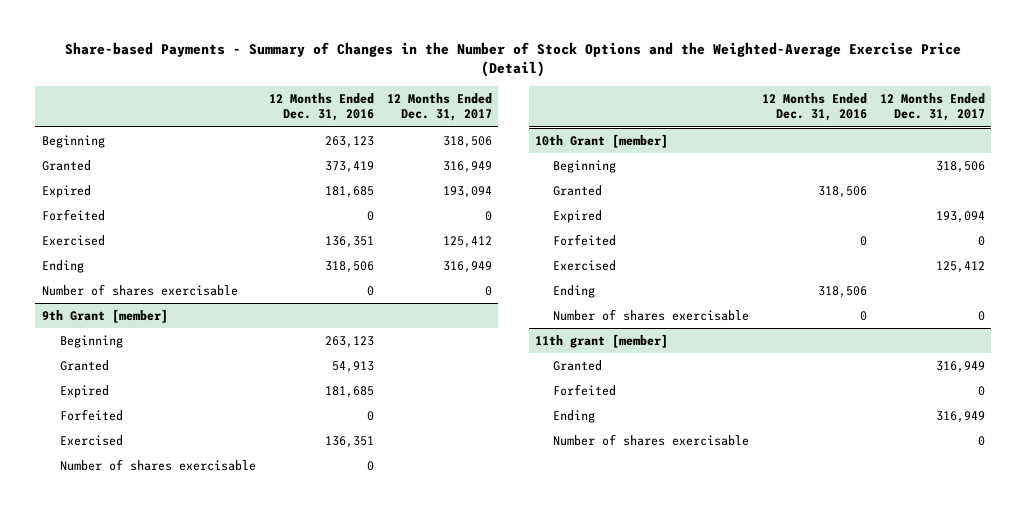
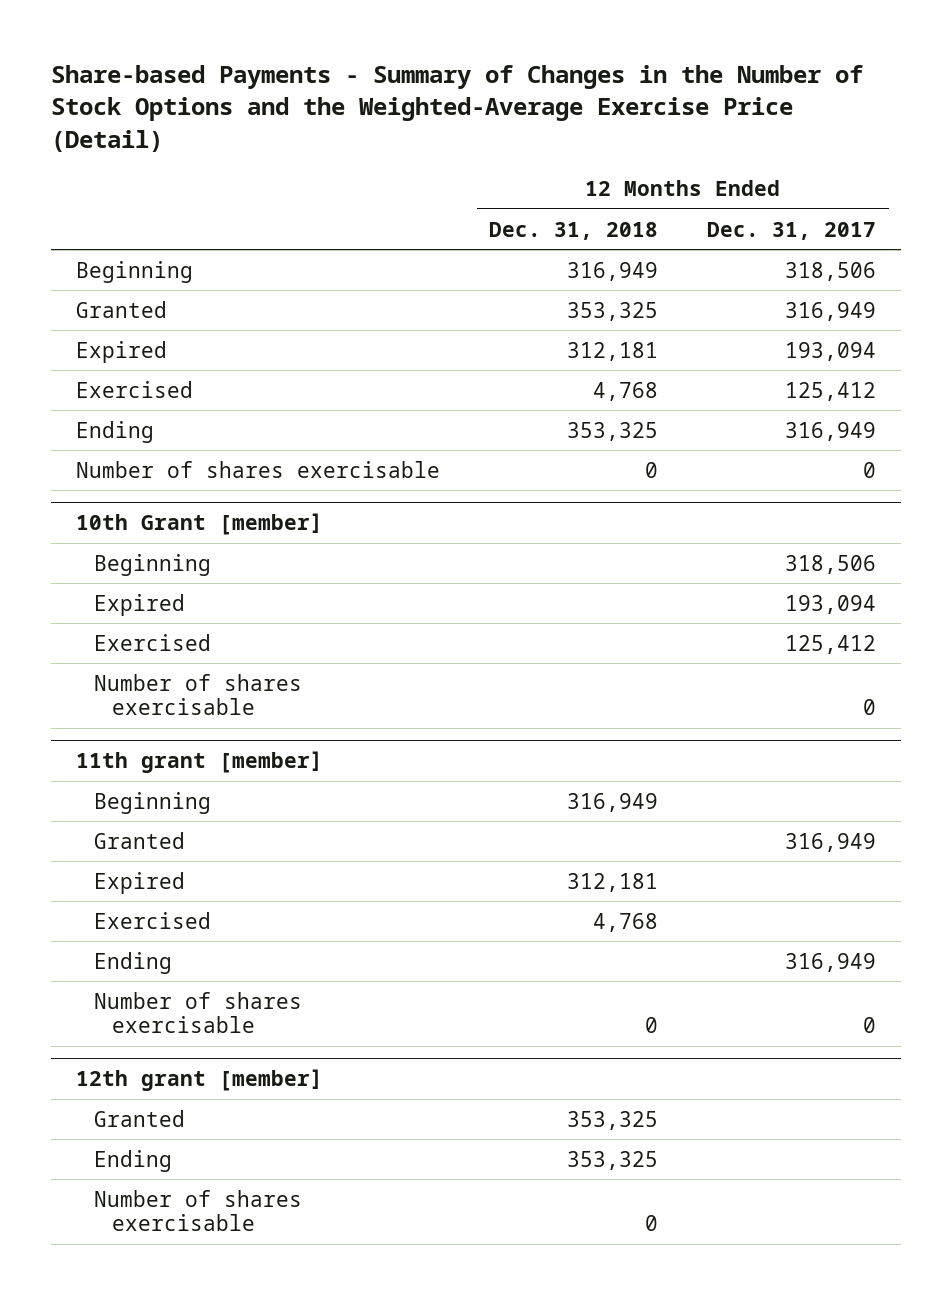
[268,92,374,122] 12 Months Ended Dec. 31, 2016 -> none
none -> [489,221,659,240] Dec. 31, 2018
[41,208,105,221] Forfeited -> none
[41,308,168,323] 9th Grant [member] -> none
[60,334,124,348] Beginning -> none
[60,359,110,371] Granted -> none
[60,384,110,398] Expired -> none
[60,408,124,421] Forfeited -> none
[60,434,124,446] Exercised -> none
[60,458,257,471] Number of shares exercisable -> none
[553,184,603,196] Granted -> none
[553,233,617,246] Forfeited -> none
[553,284,596,298] Ending -> none
none -> [93,791,211,814] Beginning
[553,383,617,396] Forfeited -> none
none -> [93,871,185,894] Expired
none -> [93,911,211,929] Exercised
none -> [75,1068,323,1091] 12th grant [member]
none -> [93,1109,185,1127] Granted
none -> [93,1149,172,1172] Ending
none -> [93,1189,302,1232] Number of shares exercisable

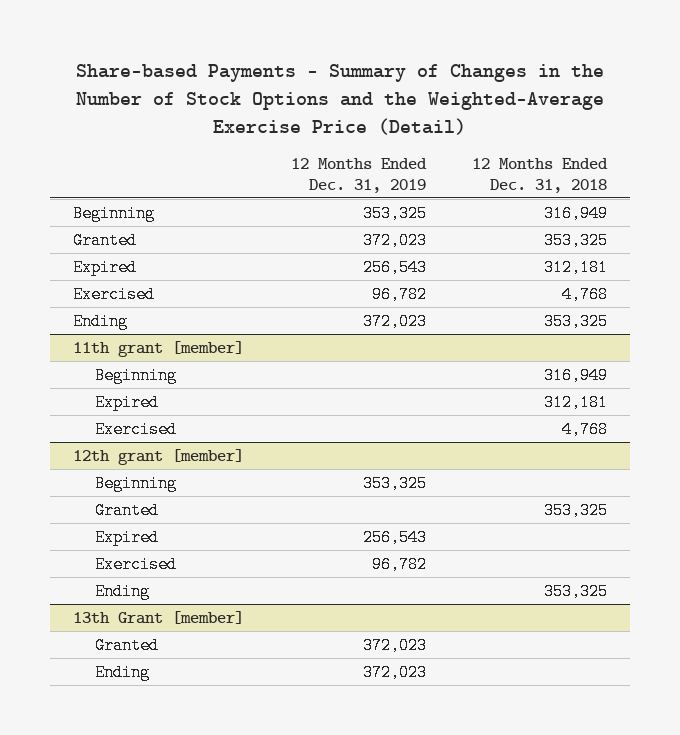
[707,221,877,240] Dec. 31, 2017 -> none
none -> [290,158,427,193] 12 Months Ended Dec. 31, 2019
[75,460,440,478] Number of shares exercisable -> none
[75,512,323,535] 10th Grant [member] -> none
[93,553,211,576] Beginning -> none
[93,593,185,616] Expired -> none
[93,633,211,651] Exercised -> none
[93,673,302,716] Number of shares exercisable -> none
[93,831,185,849] Granted -> none
[93,951,172,974] Ending -> none
[93,991,302,1034] Number of shares exercisable -> none
none -> [94,474,177,492] Beginning
none -> [94,528,159,546] Expired
none -> [94,555,177,573] Exercised
[93,1189,302,1232] Number of shares exercisable -> none
none -> [73,610,245,624] 13th Grant [member]
none -> [94,636,159,654] Granted
none -> [94,663,150,681] Ending

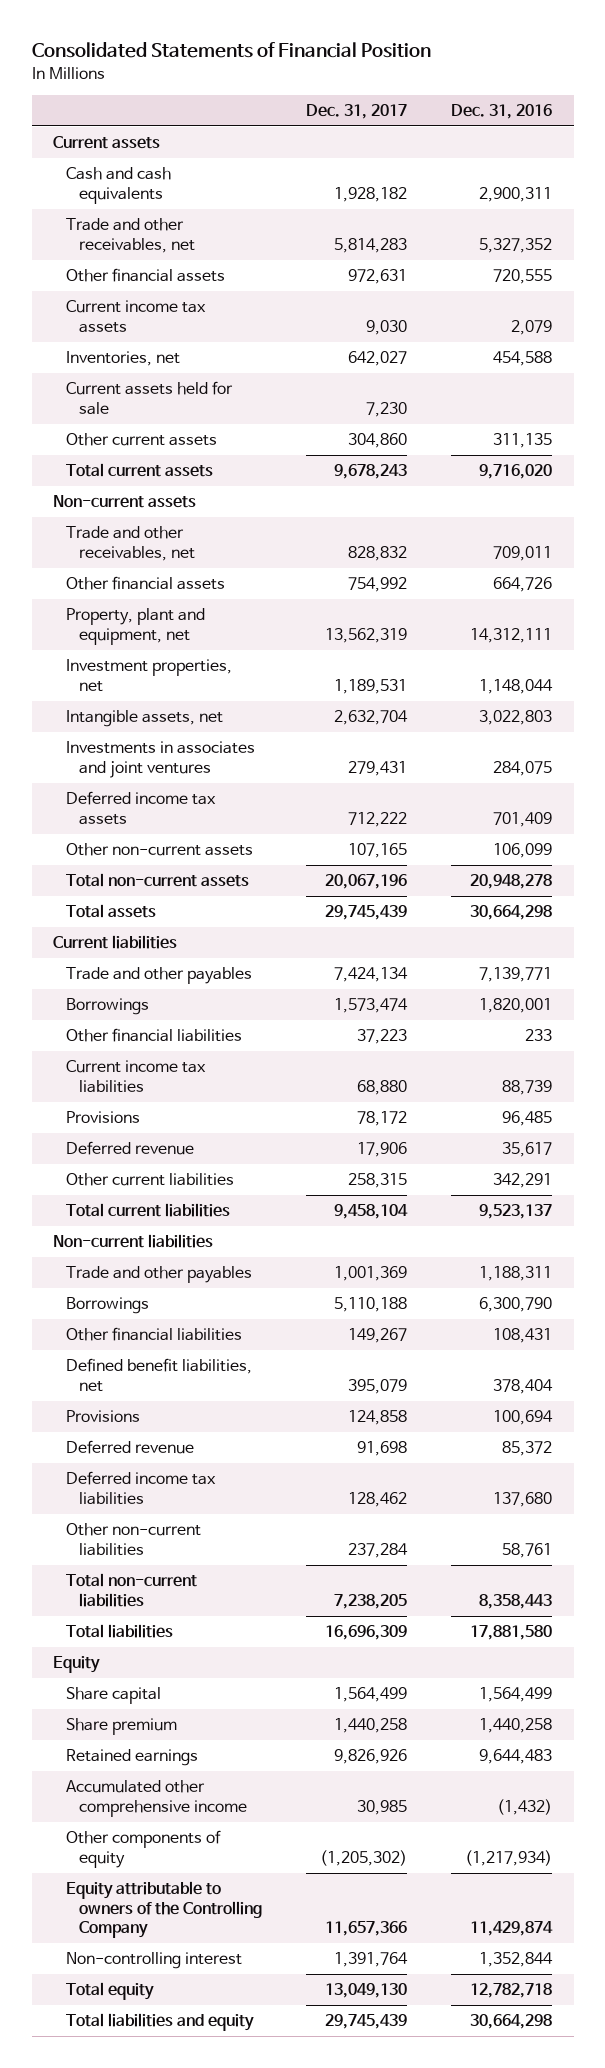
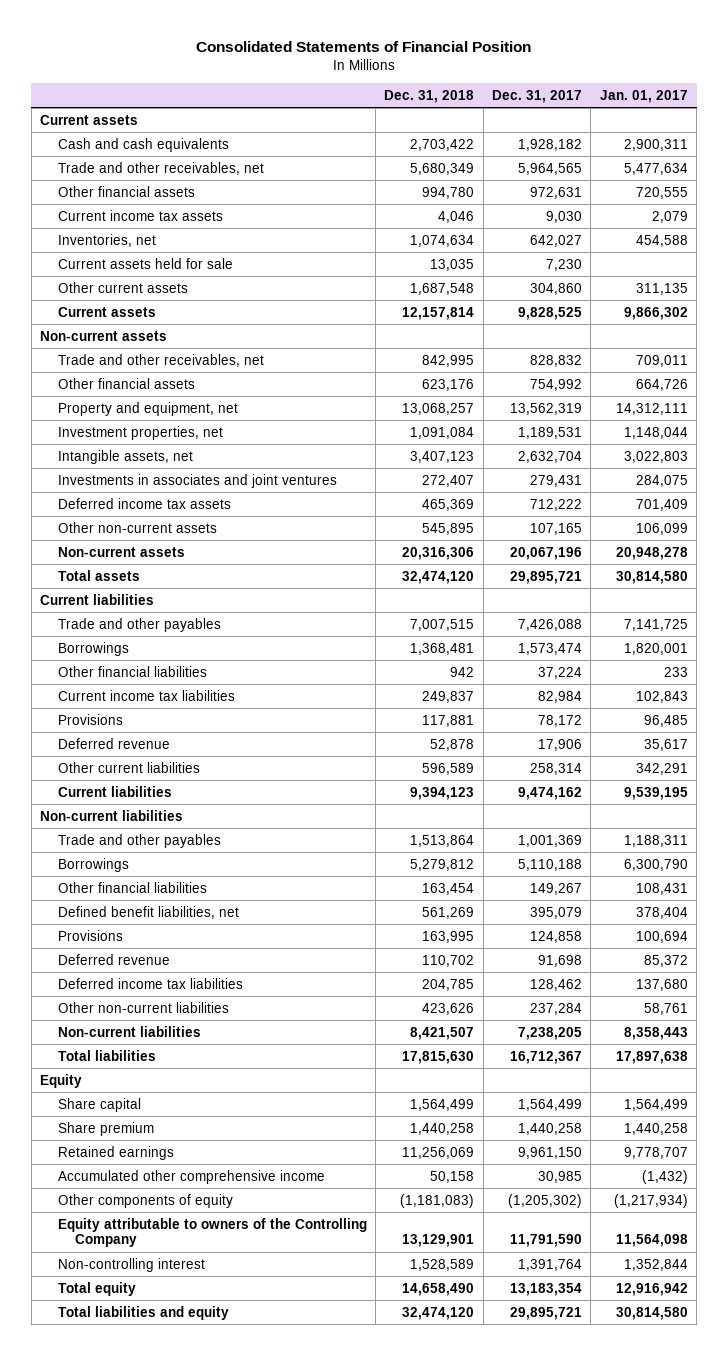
[450,104,552,120] Dec. 31, 2016 -> none
none -> [384,89,475,103] Dec. 31, 2018
none -> [599,89,688,103] Jan. 01, 2017
[333,237,407,253] 5,814,283 -> [518,162,583,175] 5,964,565
[66,463,214,478] Total current assets -> [57,306,156,317] Current assets
[333,464,407,480] 9,678,243 -> [518,306,583,320] 9,828,525
[66,608,206,645] Property, plant and equipment, net -> [57,401,238,416] Property and equipment, net
[66,873,250,888] Total non-current assets -> [57,546,185,557] Non-current assets
[324,905,407,921] 29,745,439 -> [510,570,583,584] 29,895,721
[333,967,408,983] 7,424,134 -> [518,618,583,631] 7,426,088
[356,1029,407,1045] 37,223 -> [538,666,583,679] 37,224
[356,1079,407,1095] 68,880 -> [538,690,583,703] 82,984
[347,1173,407,1189] 258,315 -> [530,762,583,775] 258,314
[66,1203,231,1218] Total current liabilities -> [57,785,172,797] Current liabilities
[333,1204,408,1220] 9,458,104 -> [518,786,583,800] 9,474,162
[66,1573,198,1607] Total non-current liabilities -> [57,1025,201,1037] Non-current liabilities
[324,1625,407,1641] 16,696,309 -> [510,1050,583,1064] 16,712,367
[333,1749,407,1765] 9,826,926 -> [518,1146,583,1159] 9,961,150
[324,1921,407,1937] 11,657,366 -> [510,1234,583,1248] 11,791,590
[324,1983,407,1999] 13,049,130 -> [510,1282,583,1296] 13,183,354
[324,2014,407,2030] 29,745,439 -> [510,1306,583,1320] 29,895,721

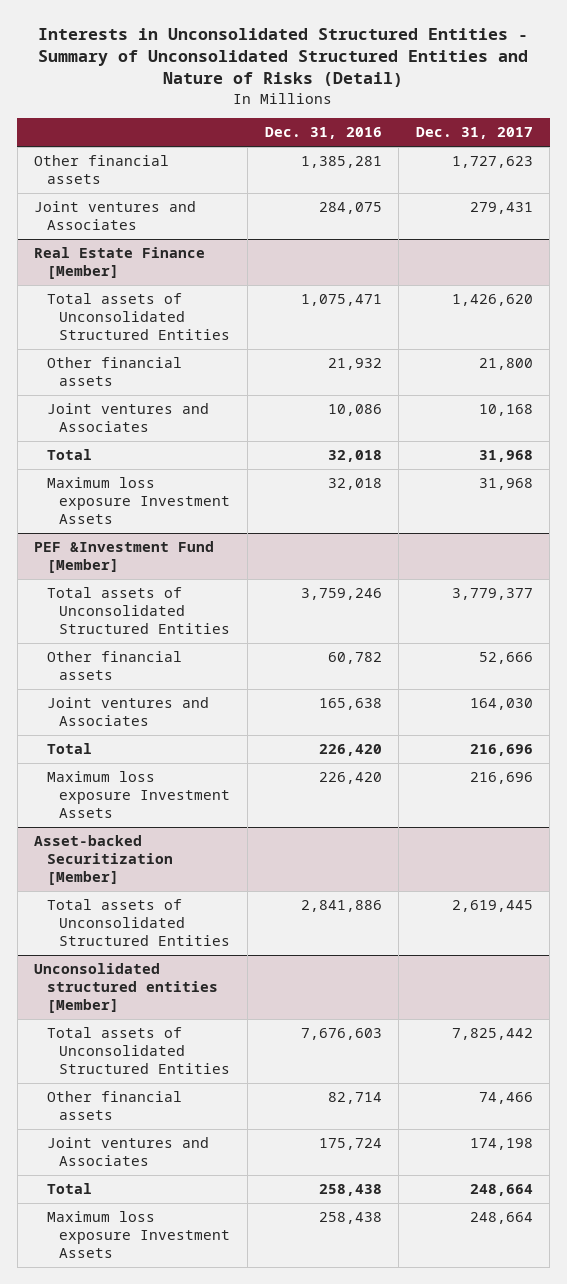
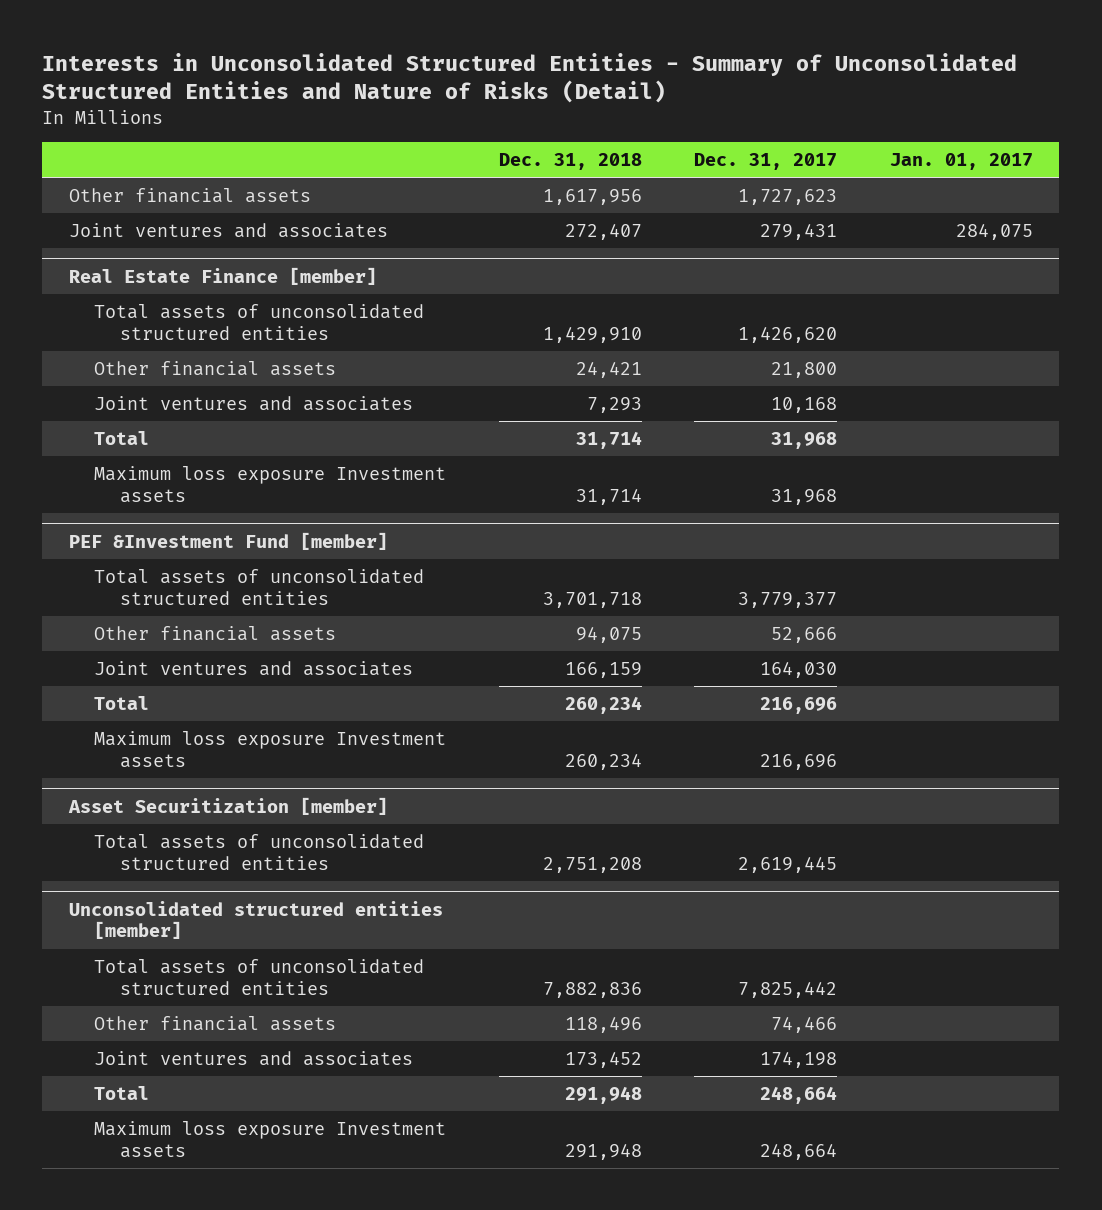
[264,127,382,140] Dec. 31, 2016 -> none
none -> [498,152,642,170] Dec. 31, 2018
none -> [889,152,1033,170] Jan. 01, 2017
[34,201,197,231] Joint ventures and Associates -> [68,223,388,239] Joint ventures and associates
[34,247,206,280] Real Estate Finance [Member] -> [68,266,377,285] Real Estate Finance [member]
[46,293,231,340] Total assets of Unconsolidated Structured Entities -> [94,304,425,340] Total assets of unconsolidated structured entities
[46,403,209,433] Joint ventures and Associates -> [94,396,414,412] Joint ventures and associates
[46,477,231,524] Maximum loss exposure Investment Assets -> [94,466,447,503] Maximum loss exposure Investment assets
[34,541,215,574] PEF &Investment Fund [Member] -> [68,531,388,550] PEF &Investment Fund [member]
[46,587,231,634] Total assets of Unconsolidated Structured Entities -> [94,569,425,605] Total assets of unconsolidated structured entities
[46,697,209,727] Joint ventures and Associates -> [94,661,414,677] Joint ventures and associates
[46,771,231,818] Maximum loss exposure Investment Assets -> [94,731,447,768] Maximum loss exposure Investment assets
[34,835,173,885] Asset-backed Securitization [Member] -> [67,796,388,815] Asset Securitization [member]
[46,899,231,946] Total assets of Unconsolidated Structured Entities -> [94,834,425,870] Total assets of unconsolidated structured entities
[34,963,218,1013] Unconsolidated structured entities [Member] -> [68,900,443,940] Unconsolidated structured entities [member]
[46,1027,231,1074] Total assets of Unconsolidated Structured Entities -> [94,959,425,995] Total assets of unconsolidated structured entities
[46,1137,209,1167] Joint ventures and Associates -> [94,1051,414,1067] Joint ventures and associates
[46,1211,231,1258] Maximum loss exposure Investment Assets -> [94,1121,447,1158] Maximum loss exposure Investment assets

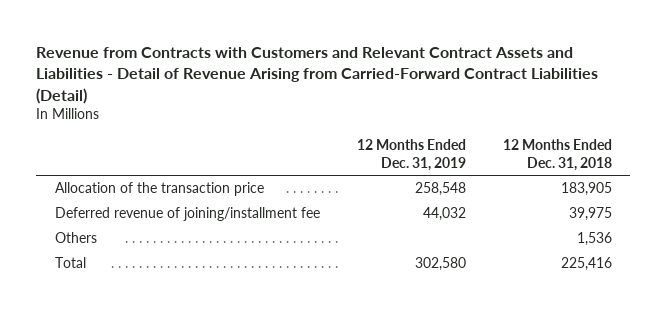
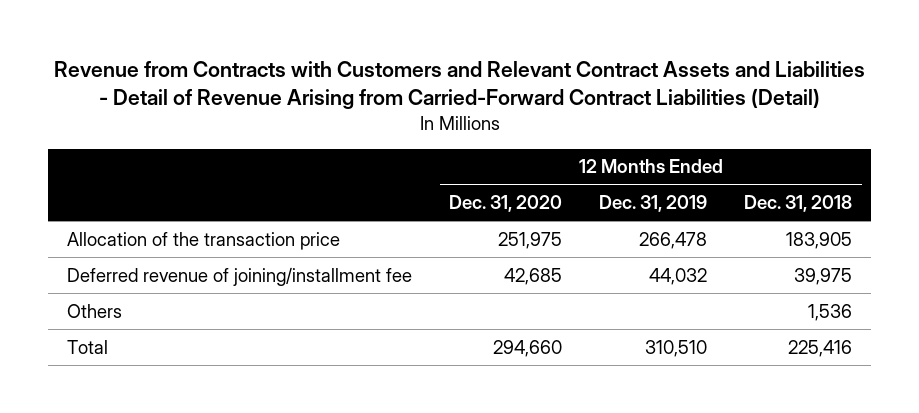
none -> [449,195,563,213] Dec. 31, 2020
[414,182,466,197] 258,548 -> [639,231,708,249] 266,478
[414,257,466,272] 302,580 -> [645,339,708,357] 310,510

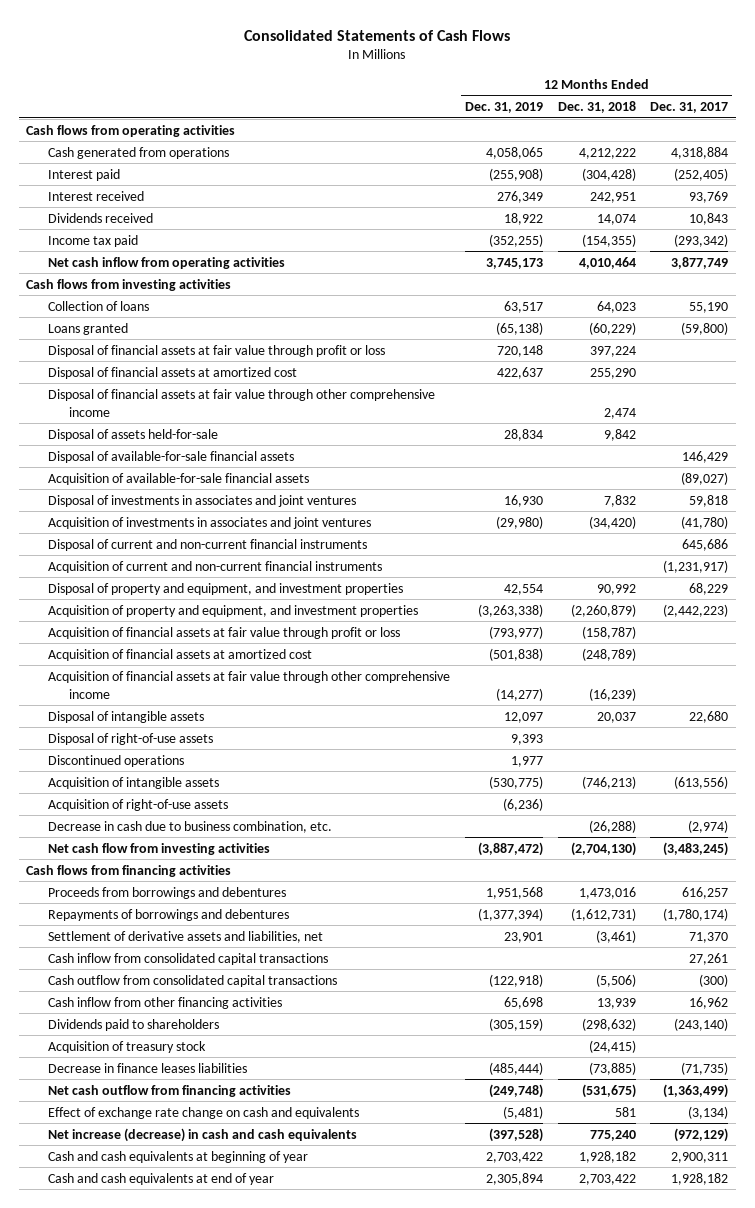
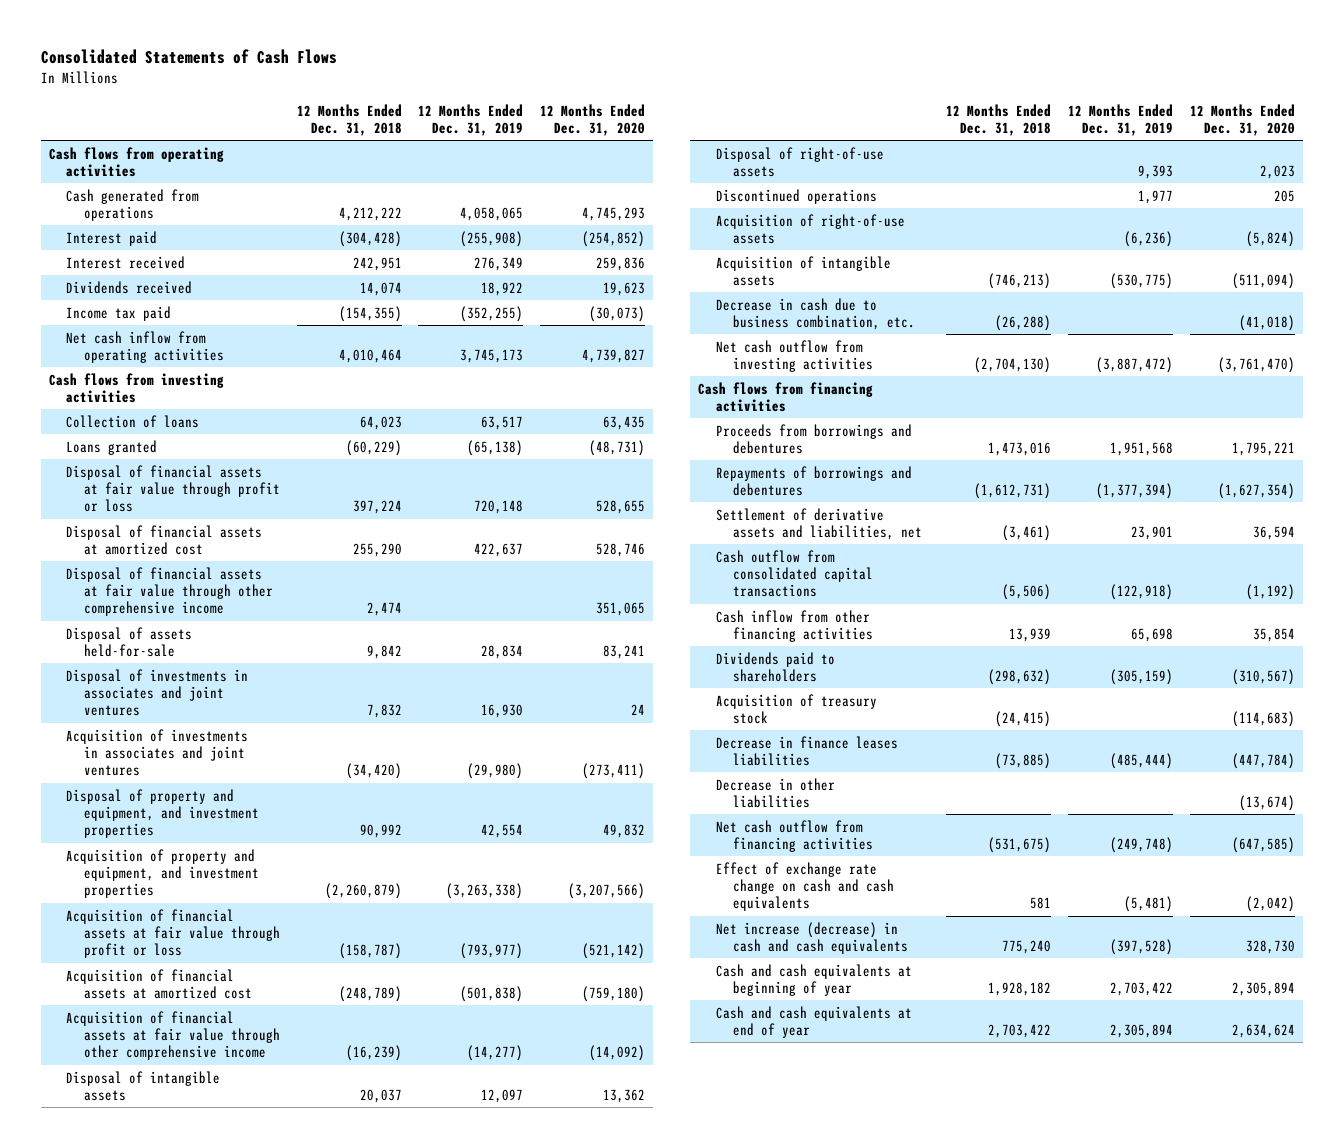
[650,102,729,114] Dec. 31, 2017 -> none
none -> [540,103,646,136] 12 Months Ended Dec. 31, 2020
[47,450,294,463] Disposal of available-for-sale financial assets -> none
[47,472,309,485] Acquisition of available-for-sale financial assets -> none
[47,538,367,551] Disposal of current and non-current financial instruments -> none
[47,560,382,573] Acquisition of current and non-current financial instruments -> none
[47,776,219,789] Acquisition of intangible assets -> [715,255,891,286] Acquisition of intangible assets
[47,842,270,855] Net cash flow from investing activities -> [715,339,874,372] Net cash outflow from investing activities
[47,952,328,965] Cash inflow from consolidated capital transactions -> none
none -> [715,777,835,808] Decrease in other liabilities
[47,1106,359,1119] Effect of exchange rate change on cash and equivalents -> [715,861,895,912] Effect of exchange rate change on cash and cash equivalents

